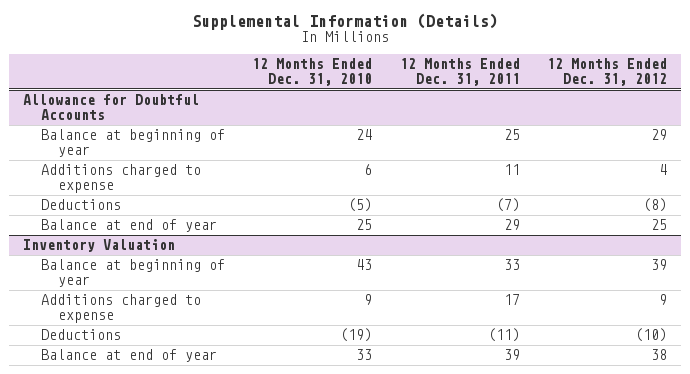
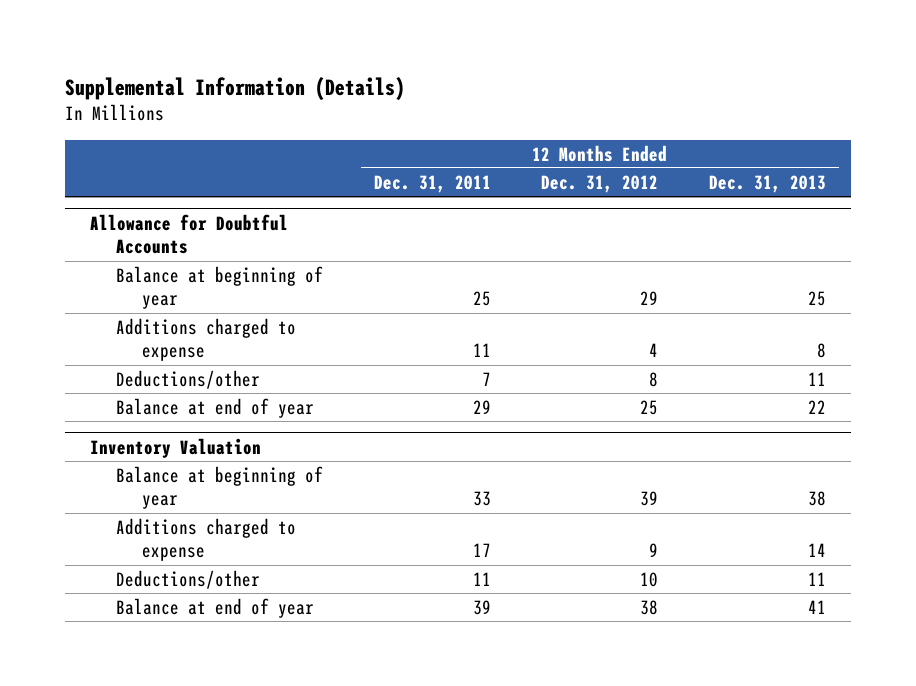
[252,58,373,86] 12 Months Ended Dec. 31, 2010 -> none
none -> [708,174,826,193] Dec. 31, 2013
[40,199,121,211] Deductions -> [115,369,260,389] Deductions/other
[495,198,520,213] (7) -> [481,371,491,386] 7
[643,198,668,213] (8) -> [649,371,659,387] 8
[40,329,121,341] Deductions -> [115,569,260,589] Deductions/other
[487,328,520,343] (11) -> [472,571,491,586] 11
[635,328,668,343] (10) -> [640,571,659,587] 10

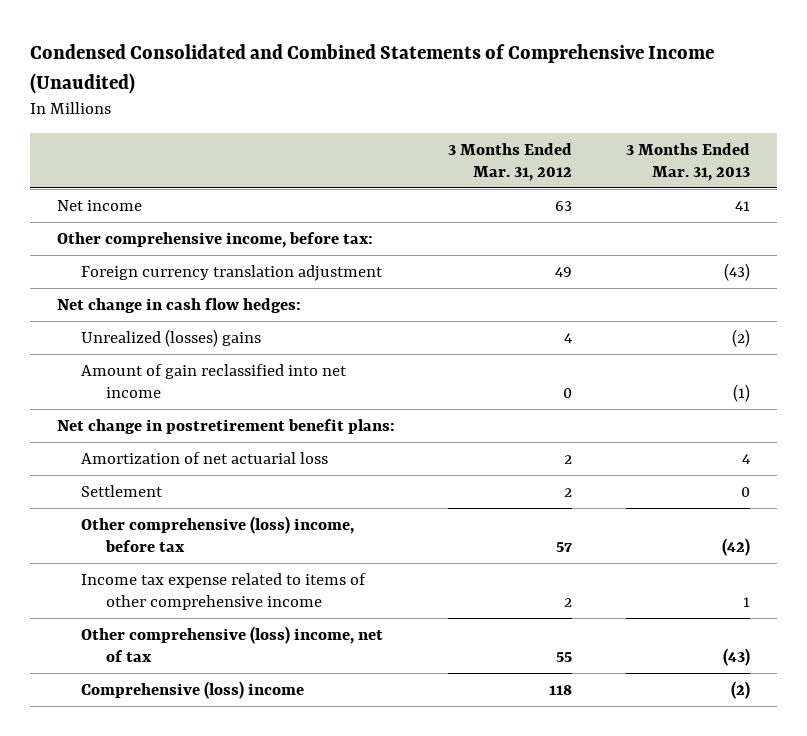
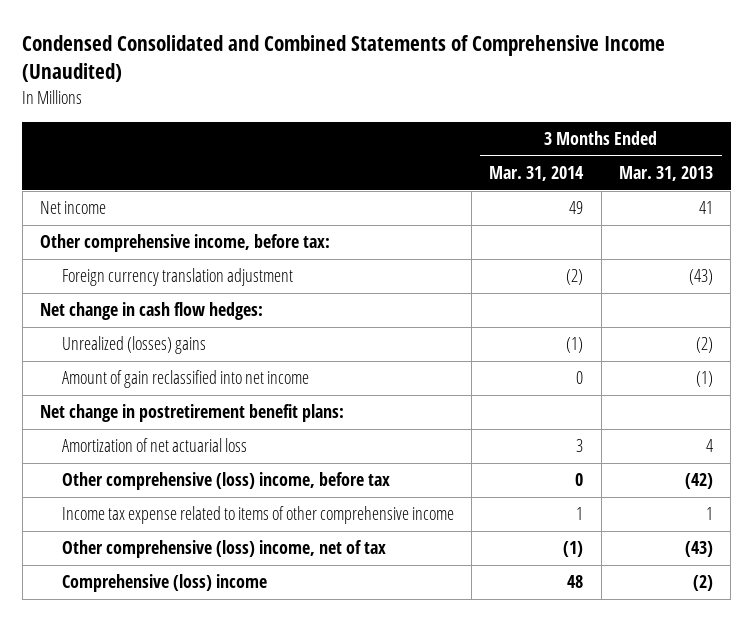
[448,143,573,182] 3 Months Ended Mar. 31, 2012 -> none
none -> [489,166,585,182] Mar. 31, 2014
[81,484,164,497] Settlement -> none

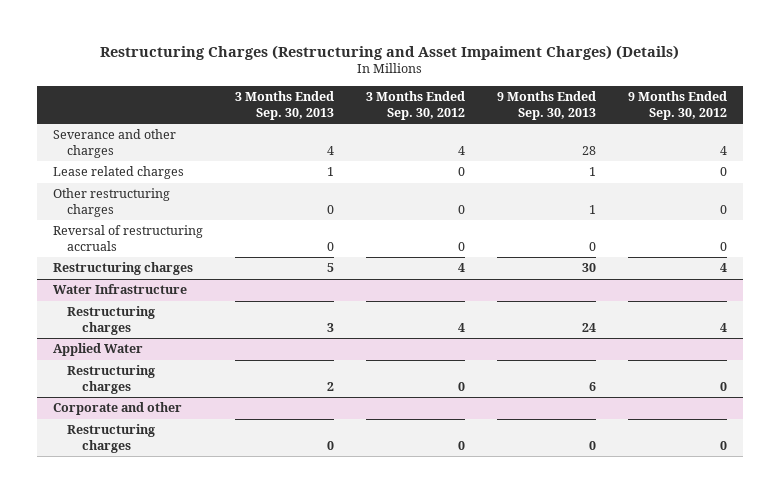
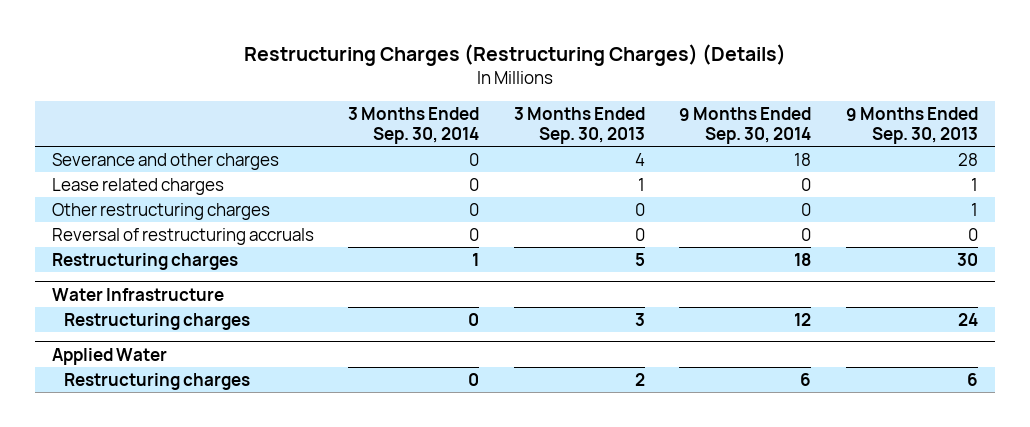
[100,44,680,60] Restructuring Charges (Restructuring and Asset Impaiment Charges) (Details) -> [243,44,786,67] Restructuring Charges (Restructuring Charges) (Details)
[366,91,466,120] 3 Months Ended Sep. 30, 2012 -> none
[627,91,727,120] 9 Months Ended Sep. 30, 2012 -> none
none -> [348,107,480,145] 3 Months Ended Sep. 30, 2014
none -> [679,107,812,145] 9 Months Ended Sep. 30, 2014
[53,402,183,416] Corporate and other -> none
[67,424,156,453] Restructuring charges -> none

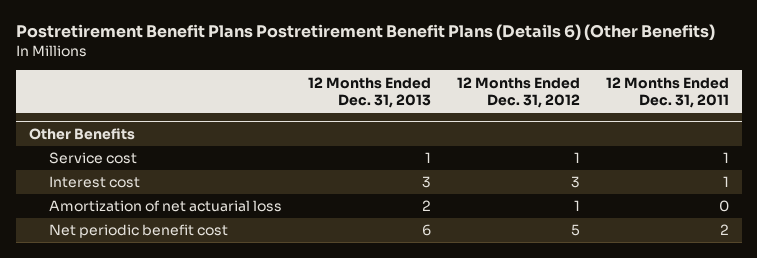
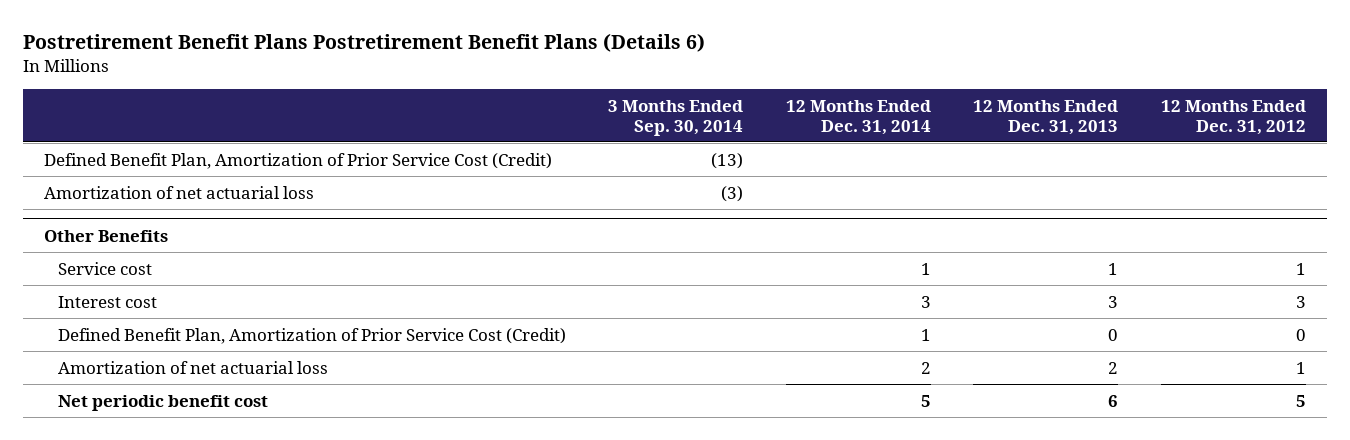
[15,24,715,41] Postretirement Benefit Plans Postretirement Benefit Plans (Details 6) (Other Benefits) -> [22,33,705,53] Postretirement Benefit Plans Postretirement Benefit Plans (Details 6)
[605,76,729,109] 12 Months Ended Dec. 31, 2011 -> none
none -> [608,99,744,136] 3 Months Ended Sep. 30, 2014
none -> [785,99,931,135] 12 Months Ended Dec. 31, 2014
none -> [44,152,553,169] Defined Benefit Plan, Amortization of Prior Service Cost (Credit)
none -> [44,185,315,199] Amortization of net actuarial loss
none -> [57,327,566,344] Defined Benefit Plan, Amortization of Prior Service Cost (Credit)

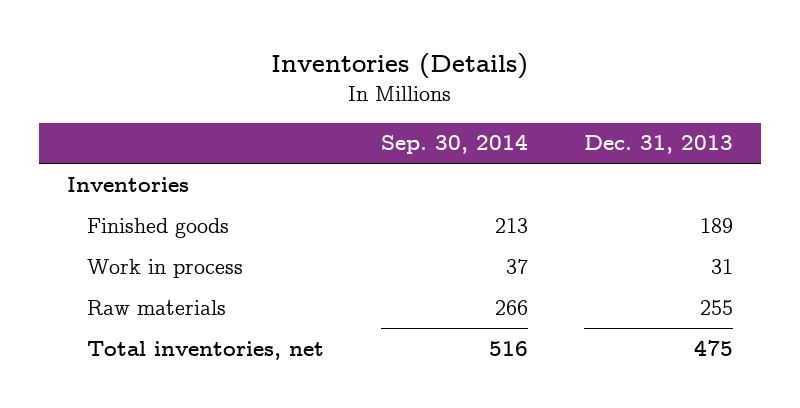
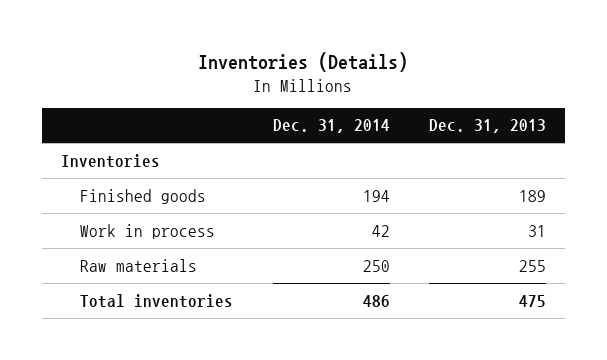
[380,134,528,155] Sep. 30, 2014 -> none
none -> [272,119,390,134] Dec. 31, 2014
[87,340,325,360] Total inventories, net -> [80,293,234,308] Total inventories

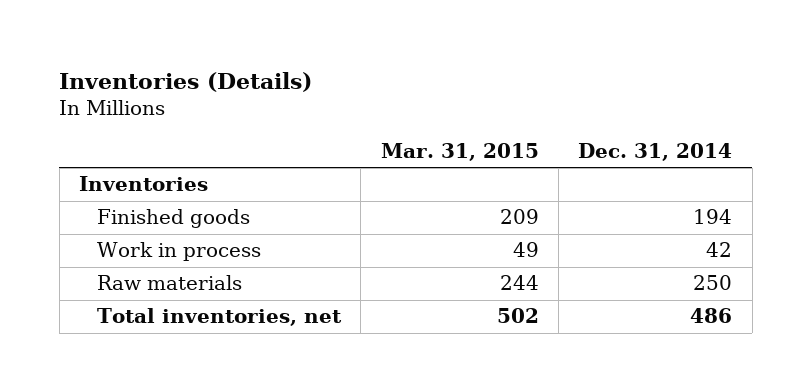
[428,119,546,134] Dec. 31, 2013 -> none
none -> [380,142,539,161] Mar. 31, 2015
[80,293,234,308] Total inventories -> [97,308,343,327] Total inventories, net

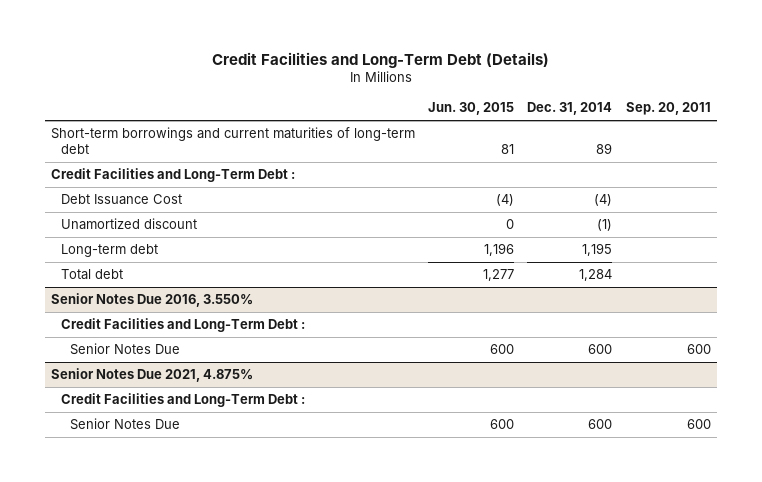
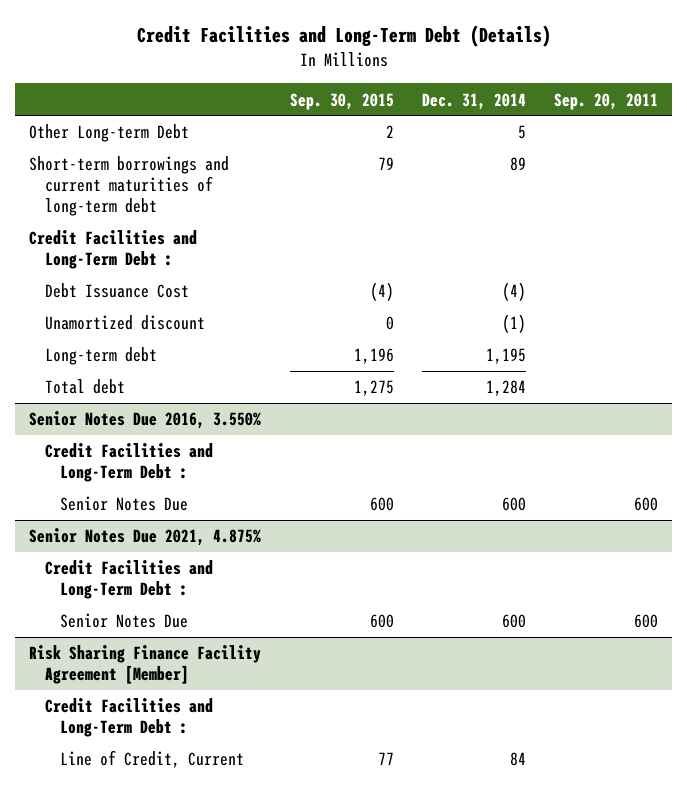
[428,102,515,116] Jun. 30, 2015 -> none
none -> [289,92,394,110] Sep. 30, 2015
none -> [29,124,190,143] Other Long-term Debt
none -> [29,645,262,685] Risk Sharing Finance Facility Agreement [Member]
none -> [44,698,213,738] Credit Facilities and Long-Term Debt :
none -> [60,750,245,769] Line of Credit, Current

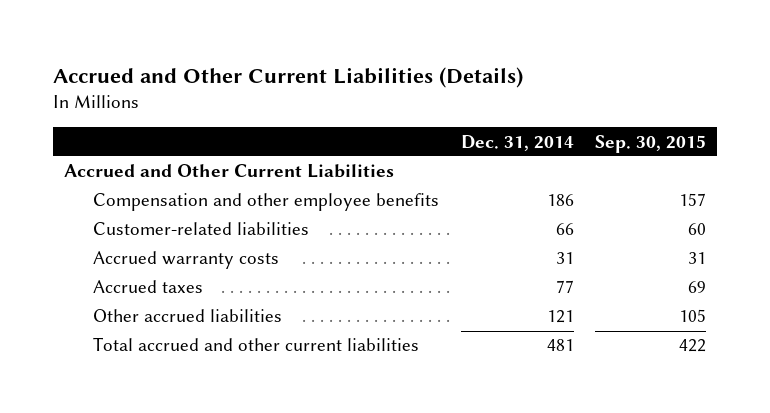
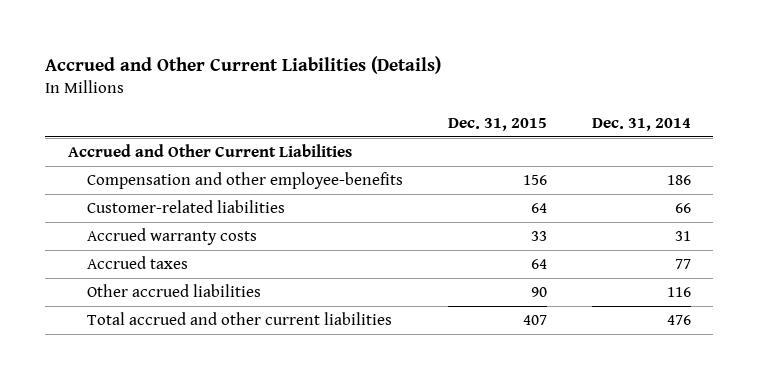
[594,134,706,153] Sep. 30, 2015 -> none
none -> [447,118,547,132] Dec. 31, 2015
[93,193,440,212] Compensation and other employee benefits -> [86,171,403,189] Compensation and other employee-benefits
[546,310,574,324] 121 -> [666,286,691,297] 116
[546,339,574,352] 481 -> [666,314,691,325] 476

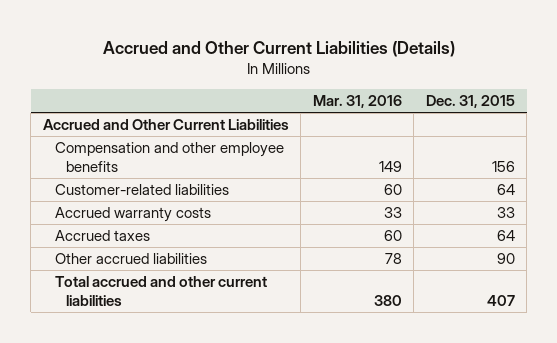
[591,118,691,132] Dec. 31, 2014 -> none
none -> [312,94,402,108] Mar. 31, 2016
[86,171,403,189] Compensation and other employee-benefits -> [54,142,284,173] Compensation and other employee benefits

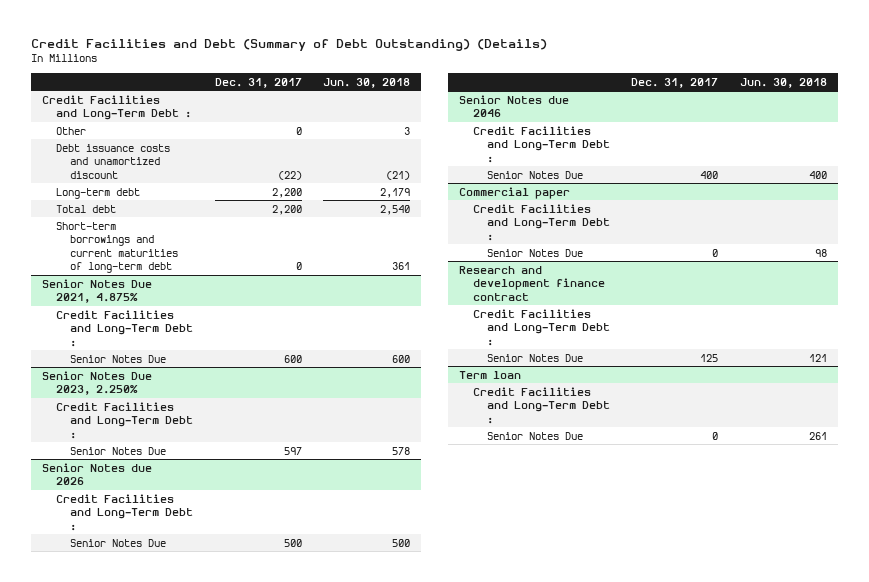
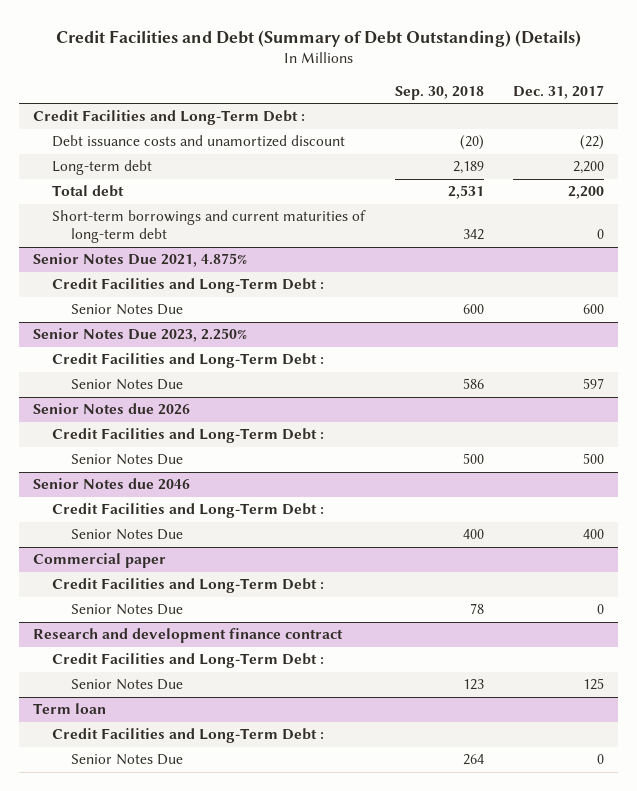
[323,77,411,88] Jun. 30, 2018 -> none
none -> [394,85,484,100] Sep. 30, 2018
[56,126,87,135] Other -> none

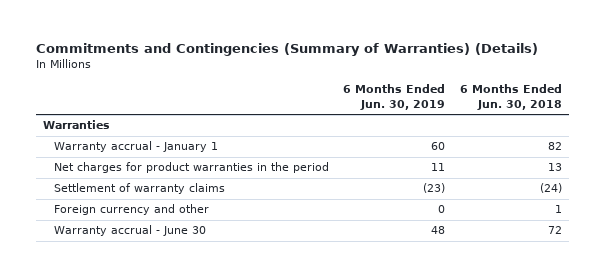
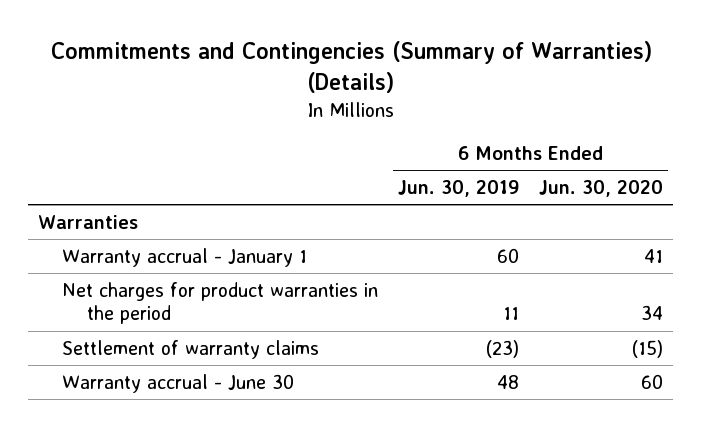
[459,84,562,110] 6 Months Ended Jun. 30, 2018 -> none
none -> [539,180,664,198] Jun. 30, 2020
[53,204,209,216] Foreign currency and other -> none

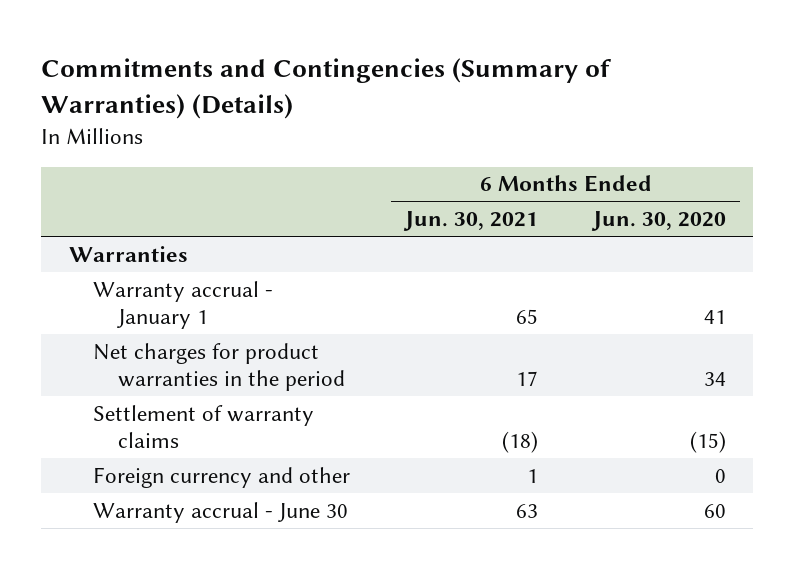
[398,180,520,198] Jun. 30, 2019 -> none
none -> [403,211,539,232] Jun. 30, 2021
none -> [93,466,351,488] Foreign currency and other

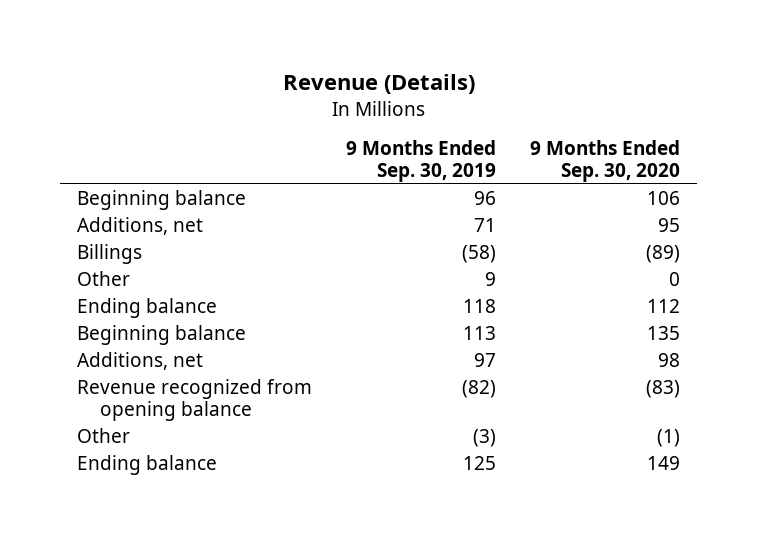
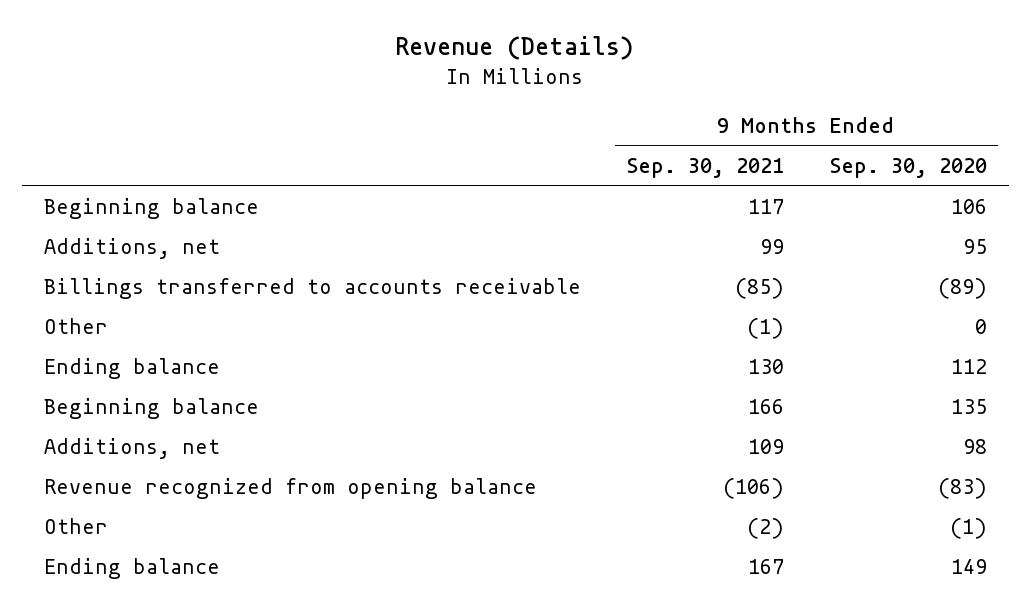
[346,140,497,182] 9 Months Ended Sep. 30, 2019 -> none
none -> [625,158,784,179] Sep. 30, 2021
[77,244,143,265] Billings -> [44,278,582,300] Billings transferred to accounts receivable

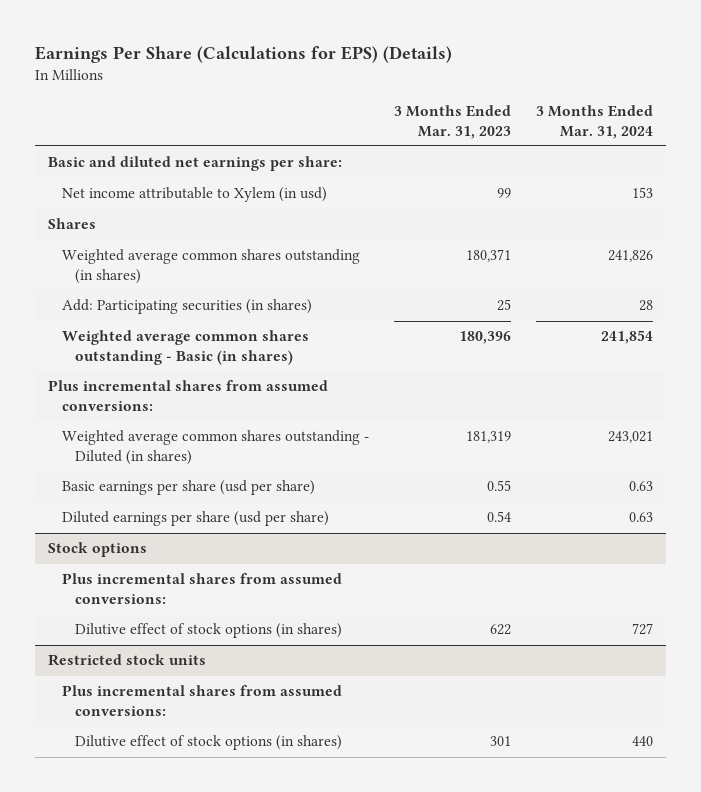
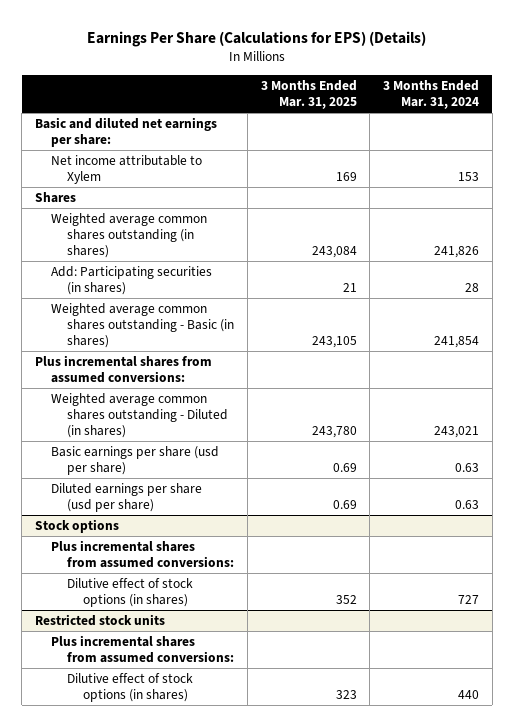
[393,105,511,139] 3 Months Ended Mar. 31, 2023 -> none
none -> [260,80,357,110] 3 Months Ended Mar. 31, 2025
[61,187,327,203] Net income attributable to Xylem (in usd) -> [51,155,203,185] Net income attributable to Xylem

